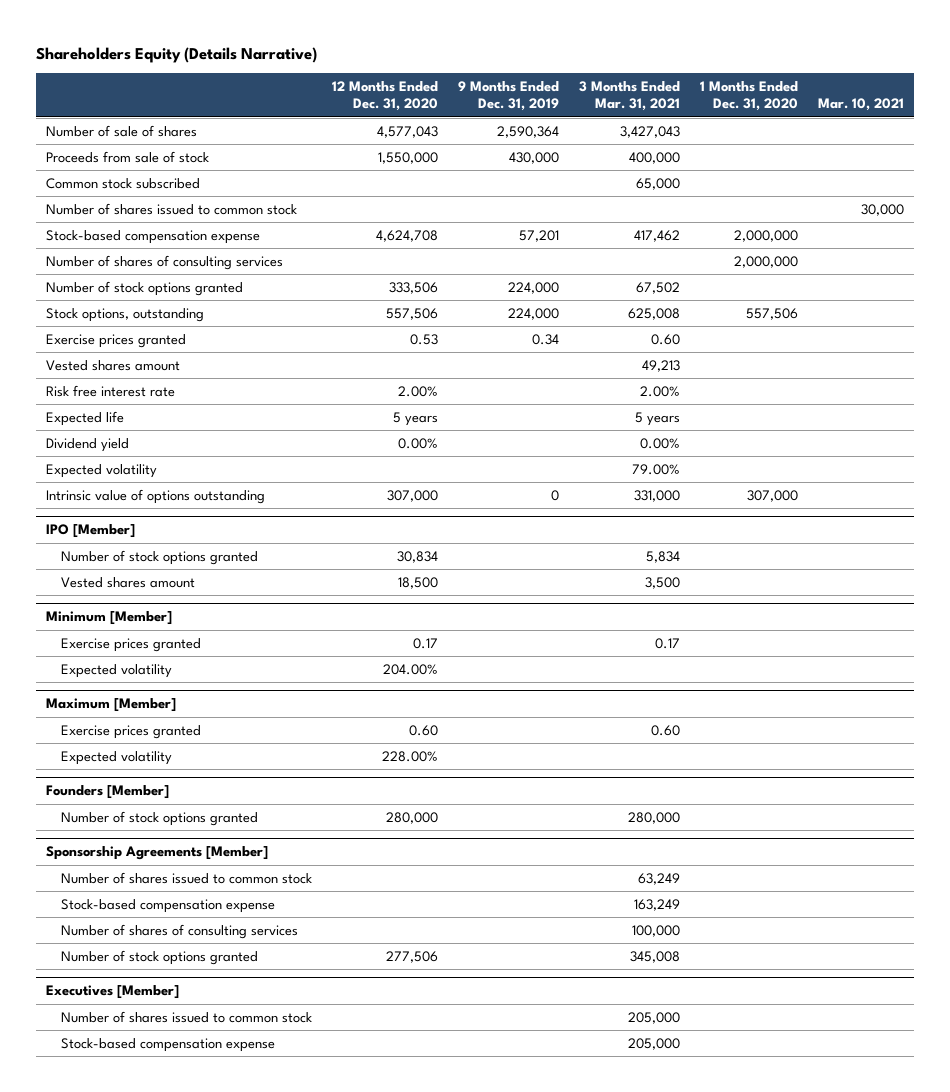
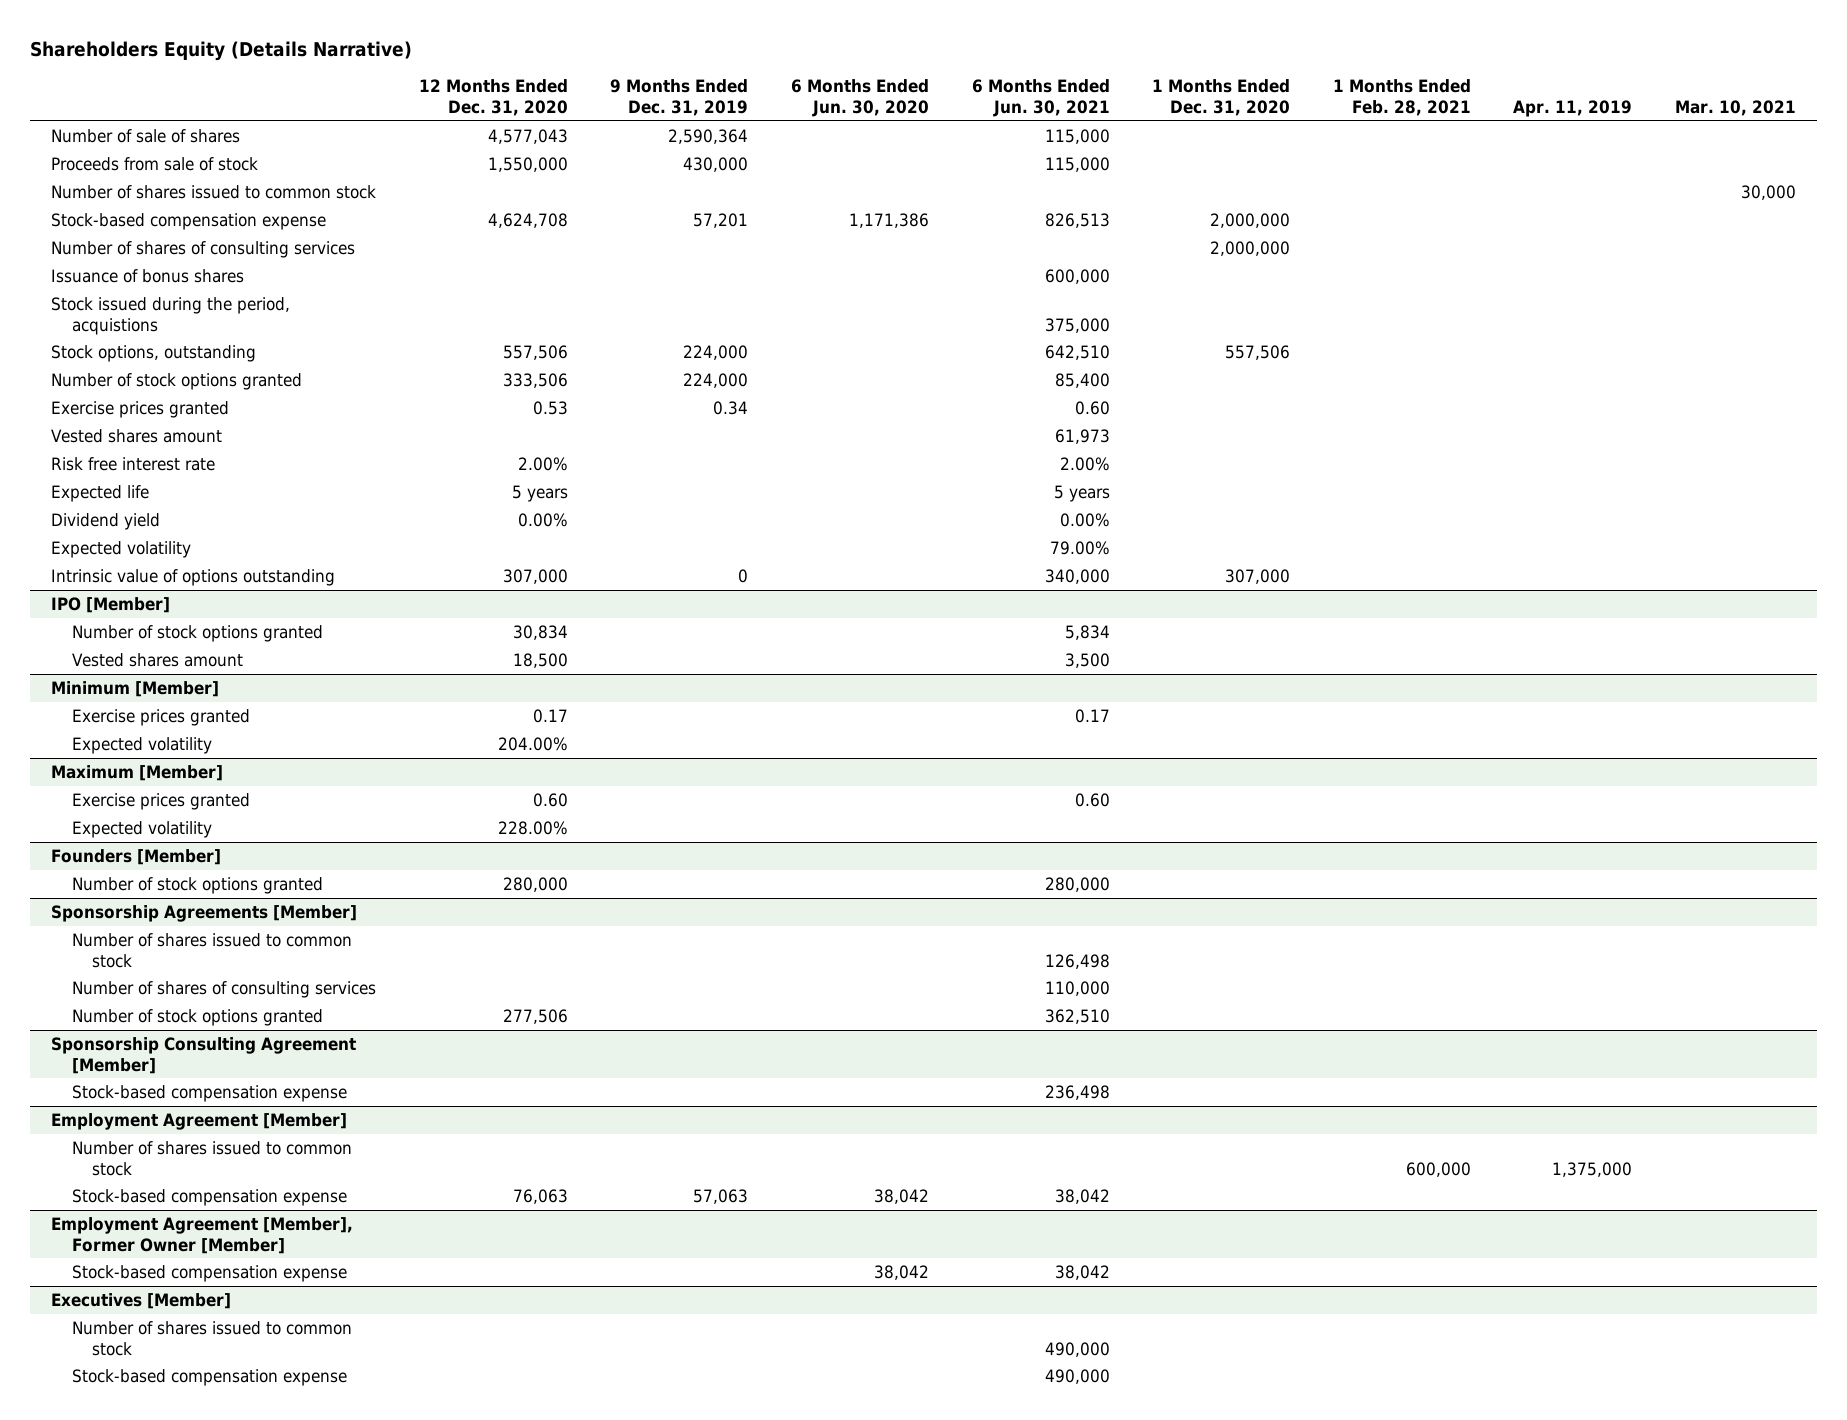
[579,81,681,112] 3 Months Ended Mar. 31, 2021 -> none
none -> [790,79,929,117] 6 Months Ended Jun. 30, 2020
none -> [971,79,1110,117] 6 Months Ended Jun. 30, 2021
none -> [1332,79,1471,116] 1 Months Ended Feb. 28, 2021
none -> [1513,99,1633,117] Apr. 11, 2019
[46,177,201,189] Common stock subscribed -> none
none -> [51,269,245,284] Issuance of bonus shares
none -> [51,297,291,335] Stock issued during the period, acquistions
[46,280,244,296] Number of stock options granted -> [51,373,303,391] Number of stock options granted
[60,898,275,913] Stock-based compensation expense -> none
none -> [51,1037,357,1074] Sponsorship Consulting Agreement [Member]
none -> [71,1085,347,1103] Stock-based compensation expense
none -> [51,1113,348,1131] Employment Agreement [Member]
none -> [71,1141,352,1176] Number of shares issued to common stock
none -> [71,1189,347,1207] Stock-based compensation expense
none -> [51,1217,354,1254] Employment Agreement [Member], Former Owner [Member]
none -> [71,1265,347,1283] Stock-based compensation expense

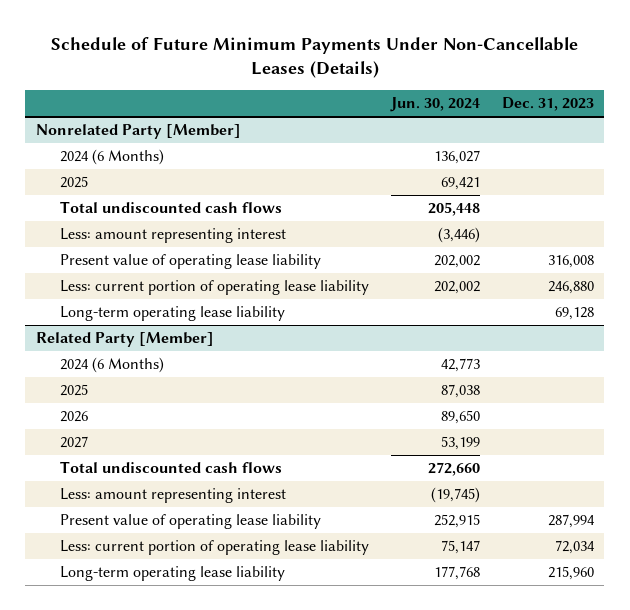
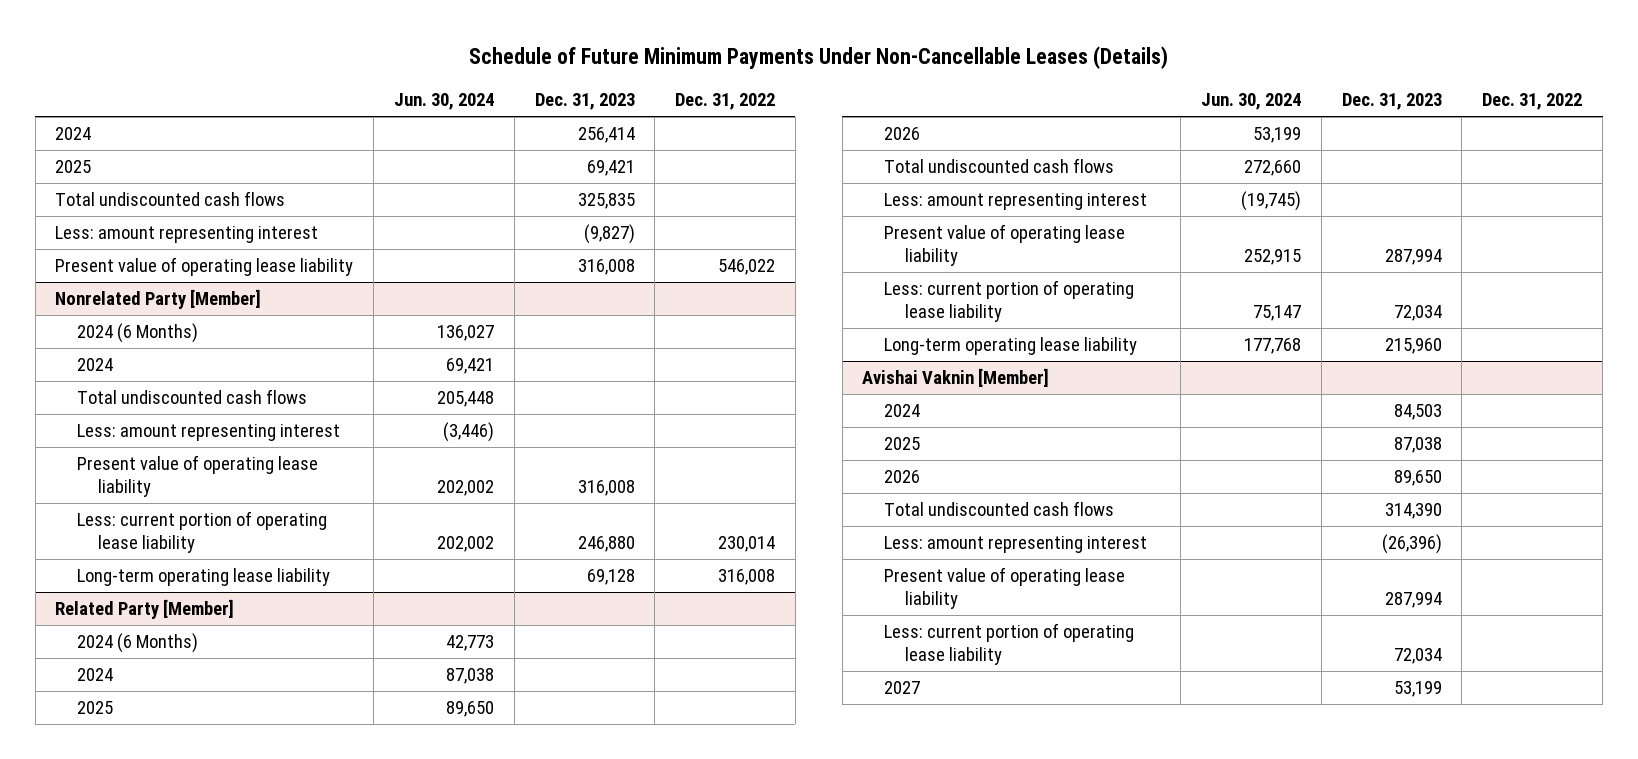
none -> [675,93,776,111] Dec. 31, 2022
none -> [55,127,92,141] 2024
none -> [55,160,92,174] 2025
none -> [55,191,286,207] Total undiscounted cash flows
none -> [55,226,319,244] Less: amount representing interest
none -> [55,257,354,277] Present value of operating lease liability
[60,176,89,189] 2025 -> [76,358,113,372] 2024
[60,436,89,449] 2027 -> none
none -> [76,668,113,682] 2024
[440,384,480,399] 87,038 -> [445,701,494,718] 89,650
[440,410,480,425] 89,650 -> [1253,127,1302,144] 53,199
none -> [862,368,1050,388] Avishai Vaknin [Member]
none -> [883,404,920,418] 2024
none -> [883,437,920,451] 2025
none -> [883,470,920,484] 2026
none -> [883,501,1114,517] Total undiscounted cash flows
none -> [883,536,1147,554] Less: amount representing interest
none -> [883,567,1125,609] Present value of operating lease liability
none -> [883,623,1134,665] Less: current portion of operating lease liability
none -> [883,681,920,695] 2027

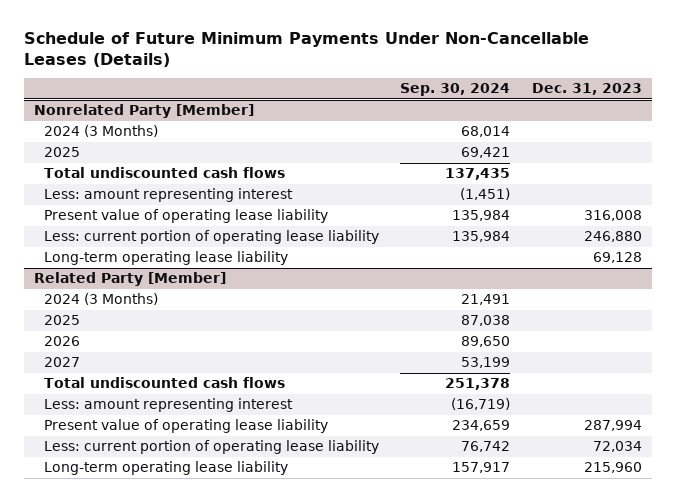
[393,93,494,111] Jun. 30, 2024 -> none
[675,93,776,111] Dec. 31, 2022 -> none
none -> [400,83,511,97] Sep. 30, 2024
[55,127,92,141] 2024 -> none
[55,160,92,174] 2025 -> none
[55,191,286,207] Total undiscounted cash flows -> none
[55,226,319,244] Less: amount representing interest -> none
[55,257,354,277] Present value of operating lease liability -> none
[76,323,198,344] 2024 (6 Months) -> [44,125,159,138] 2024 (3 Months)
[76,358,113,372] 2024 -> [44,147,81,158] 2025
[76,668,113,682] 2024 -> none
[76,633,198,654] 2024 (6 Months) -> [44,293,159,306] 2024 (3 Months)
none -> [44,357,81,368] 2027
[862,368,1050,388] Avishai Vaknin [Member] -> none
[883,404,920,418] 2024 -> none
[883,437,920,451] 2025 -> none
[883,470,920,484] 2026 -> none
[883,501,1114,517] Total undiscounted cash flows -> none
[883,536,1147,554] Less: amount representing interest -> none
[883,567,1125,609] Present value of operating lease liability -> none
[883,623,1134,665] Less: current portion of operating lease liability -> none
[883,681,920,695] 2027 -> none

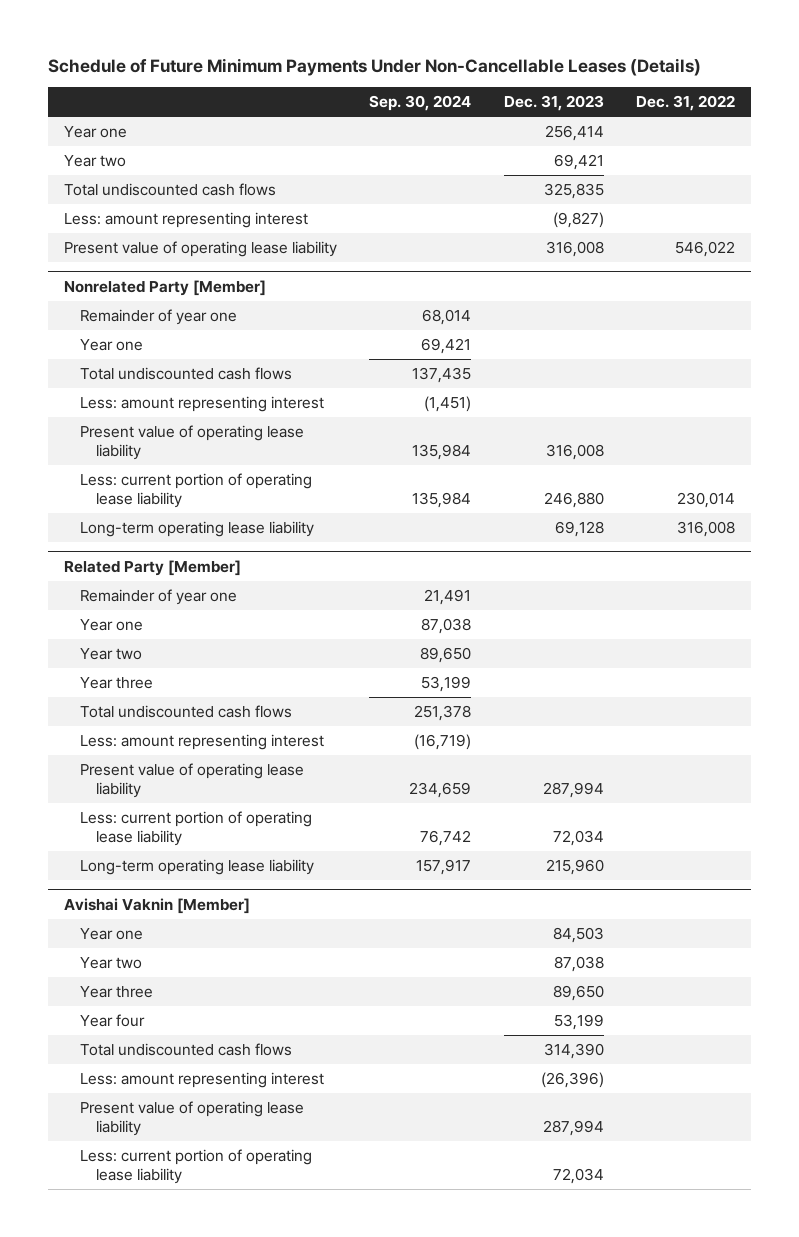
none -> [635,95,735,112] Dec. 31, 2022
none -> [64,125,128,138] Year one
none -> [64,154,127,167] Year two
none -> [64,182,277,196] Total undiscounted cash flows
none -> [64,211,309,228] Less: amount representing interest
none -> [64,240,338,257] Present value of operating lease liability
[44,125,159,138] 2024 (3 Months) -> [80,308,238,325] Remainder of year one
[44,147,81,158] 2025 -> [80,338,144,351] Year one
[44,293,159,306] 2024 (3 Months) -> [80,588,238,605] Remainder of year one
[44,315,81,326] 2025 -> [80,618,144,631] Year one
[44,336,81,347] 2026 -> [80,647,143,660] Year two
[44,357,81,368] 2027 -> [80,676,154,689] Year three
none -> [64,897,251,914] Avishai Vaknin [Member]
none -> [80,927,144,940] Year one
none -> [80,956,143,969] Year two
none -> [80,985,154,998] Year three
none -> [80,1013,146,1027] Year four
none -> [80,1042,293,1056] Total undiscounted cash flows
none -> [80,1071,325,1088] Less: amount representing interest
none -> [80,1100,305,1137] Present value of operating lease liability
none -> [80,1148,313,1185] Less: current portion of operating lease liability

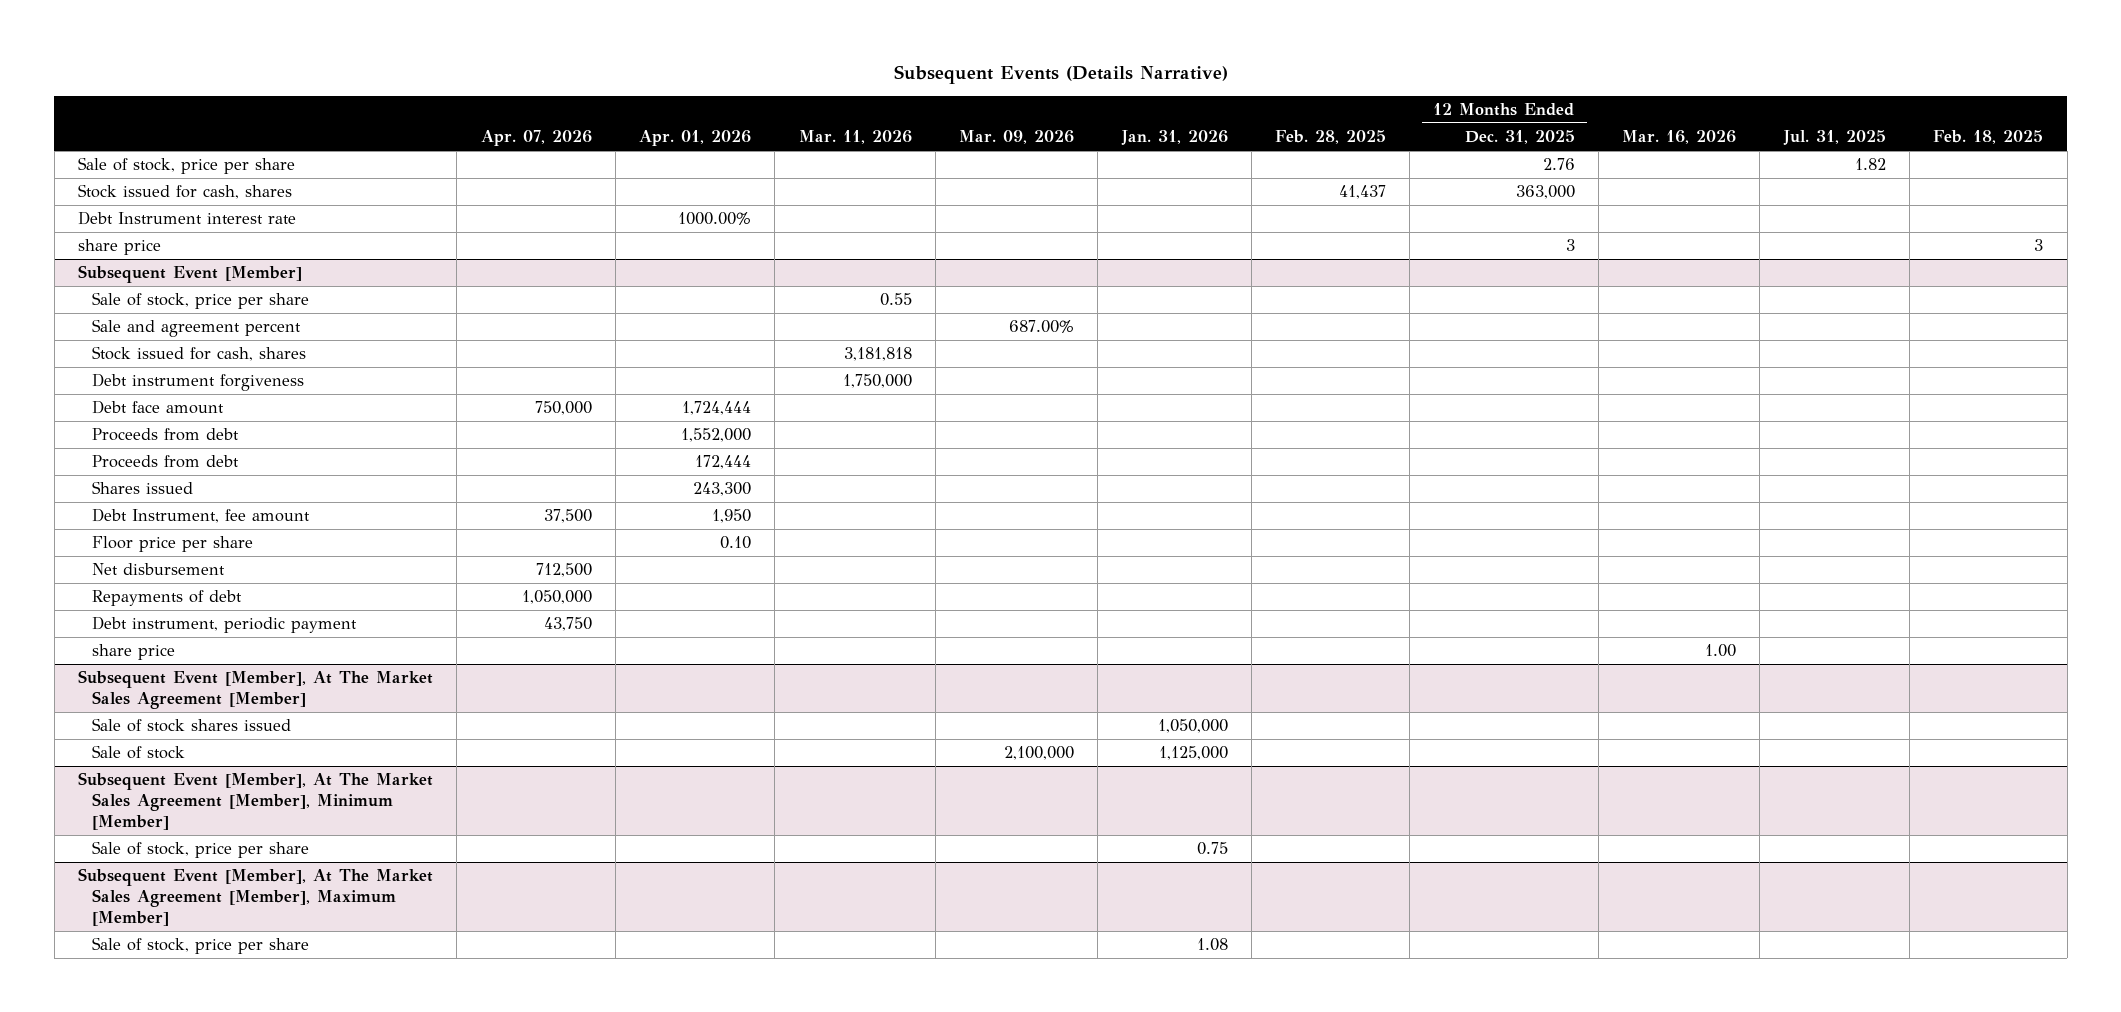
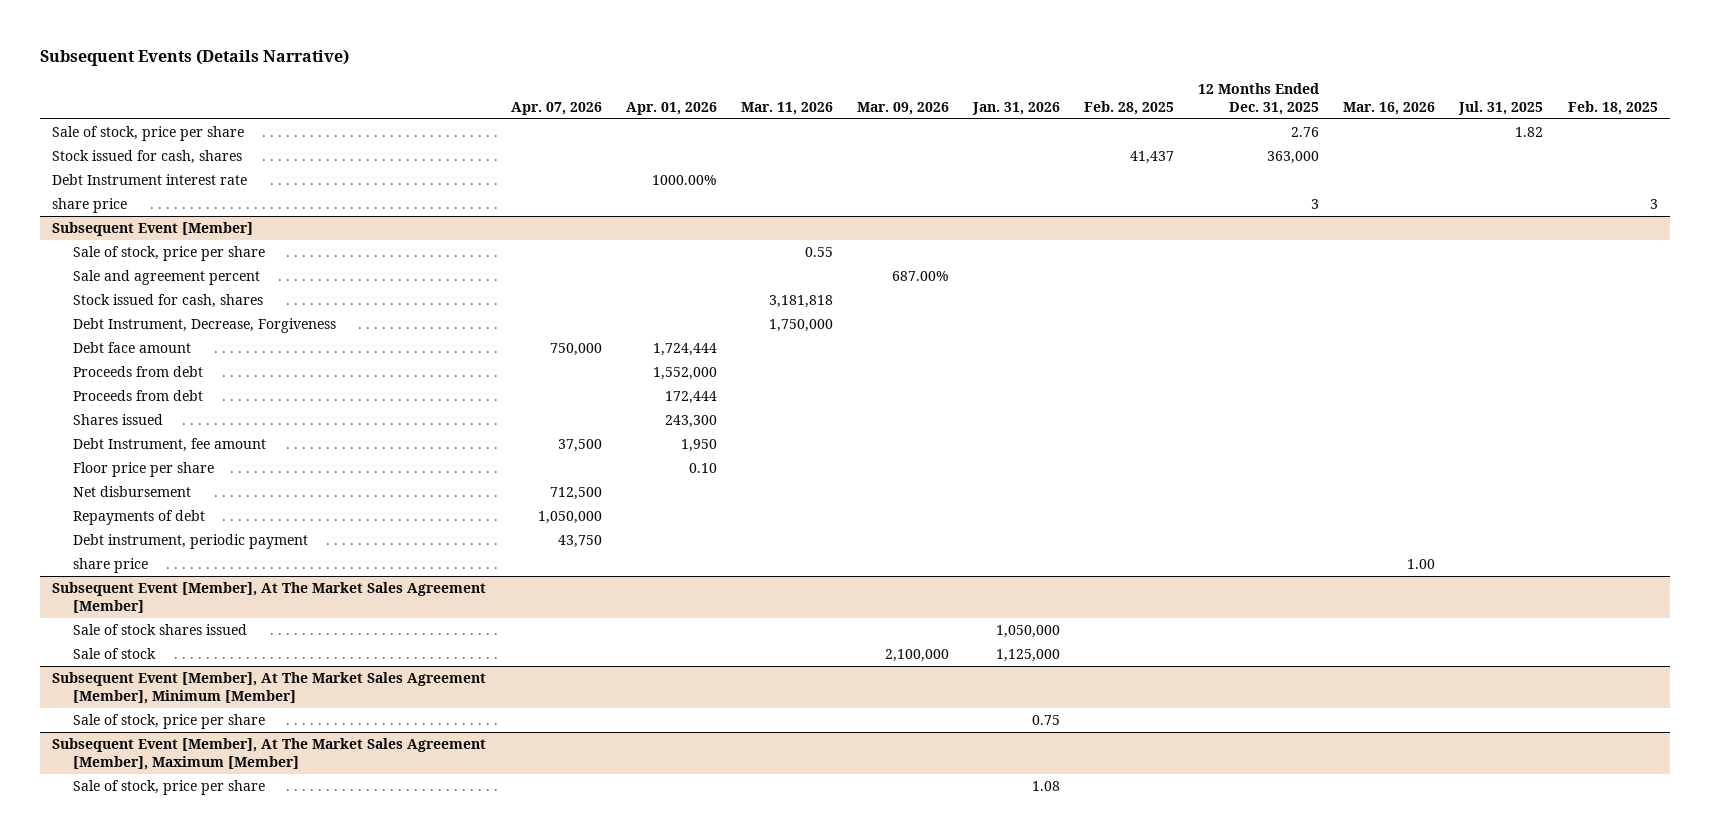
[92,373,305,392] Debt instrument forgiveness -> [73,318,337,334] Debt Instrument, Decrease, Forgiveness

